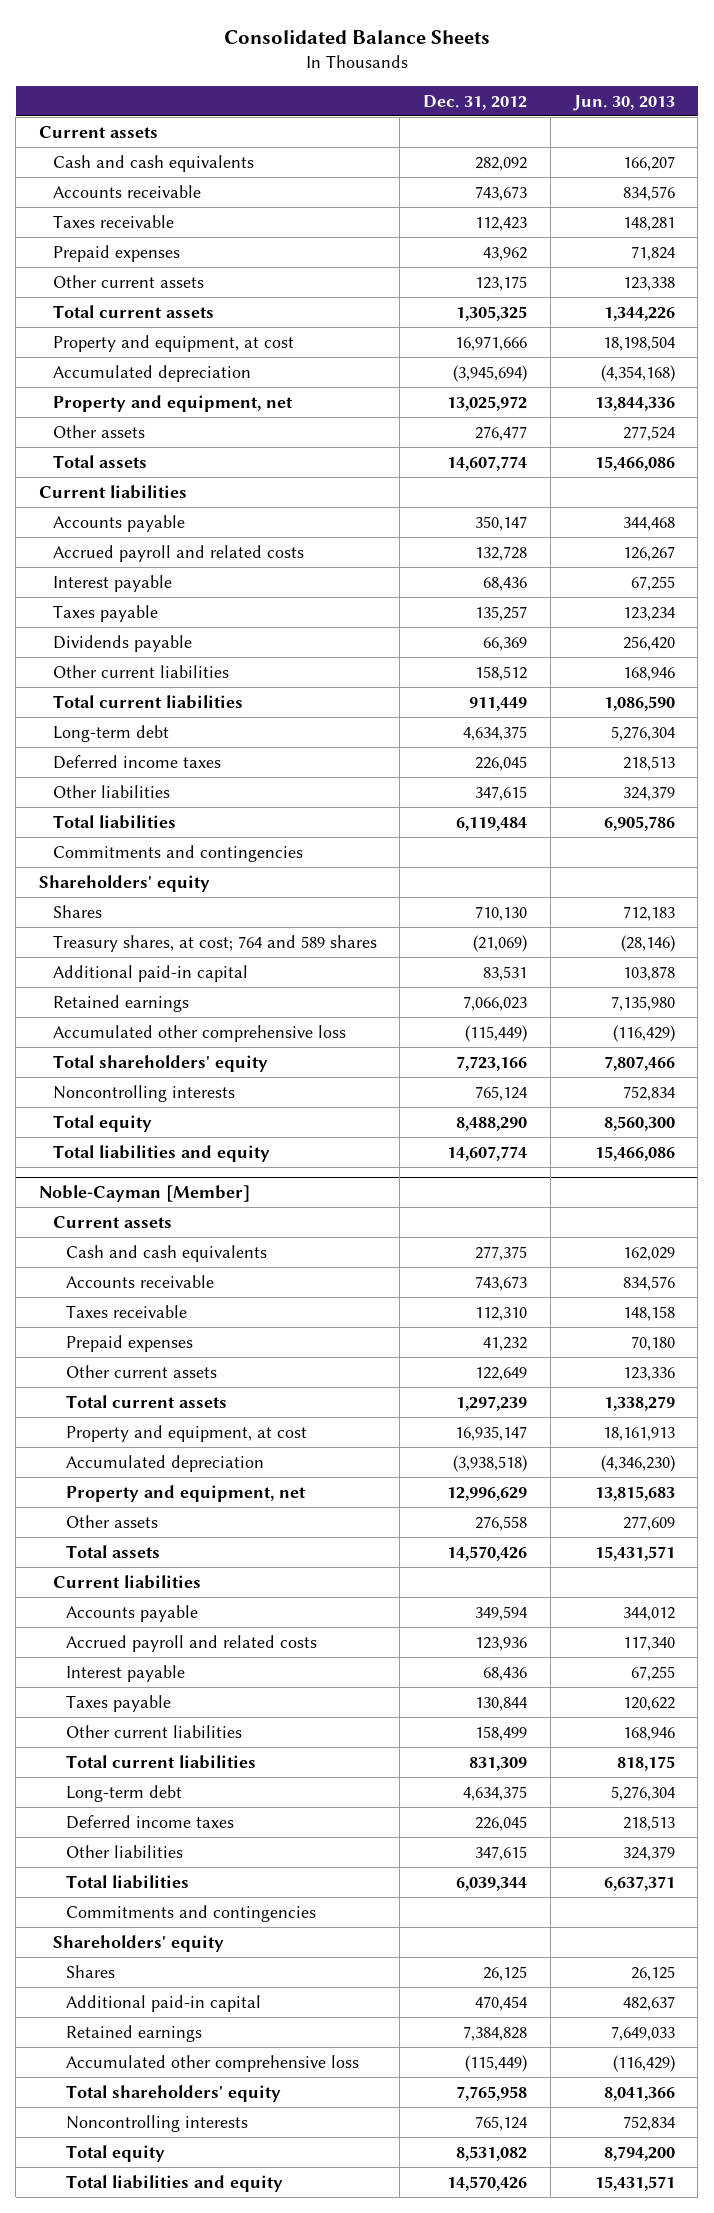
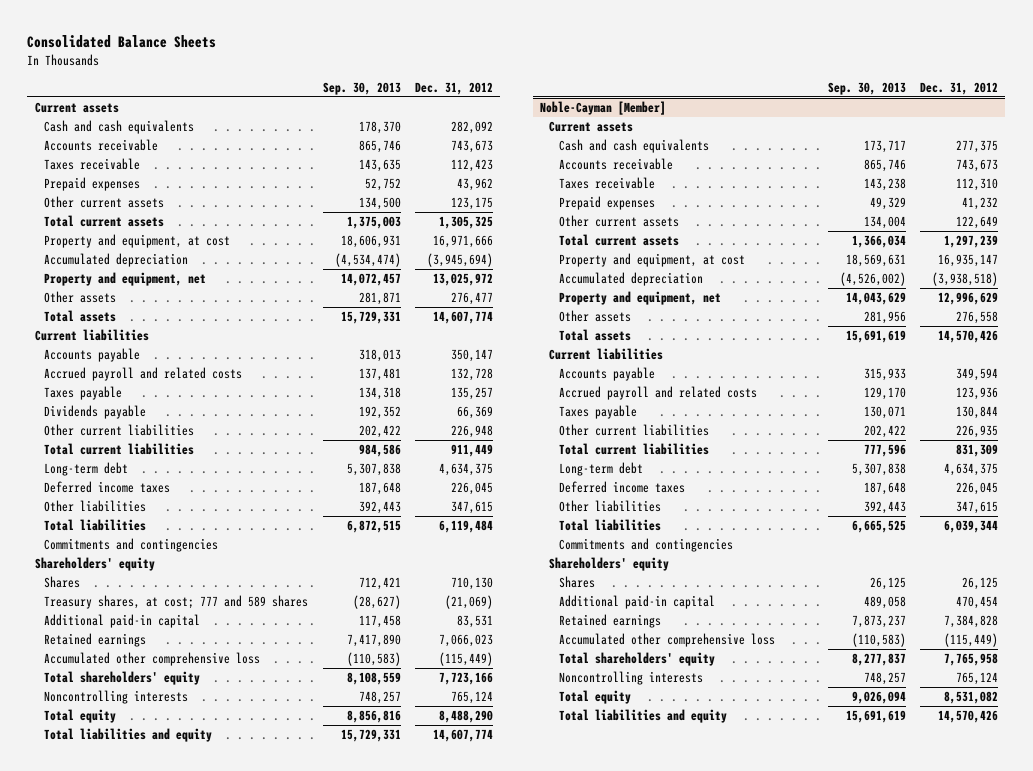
[572,94,675,111] Jun. 30, 2013 -> none
none -> [322,81,401,95] Sep. 30, 2013
[52,574,172,592] Interest payable -> none
[475,665,528,681] 158,512 -> [451,425,494,439] 226,948
[52,934,377,952] Treasury shares, at cost; 764 and 589 shares -> [44,595,309,610] Treasury shares, at cost; 777 and 589 shares
[66,1664,186,1682] Interest payable -> none
[475,1725,528,1741] 158,499 -> [956,425,999,439] 226,935

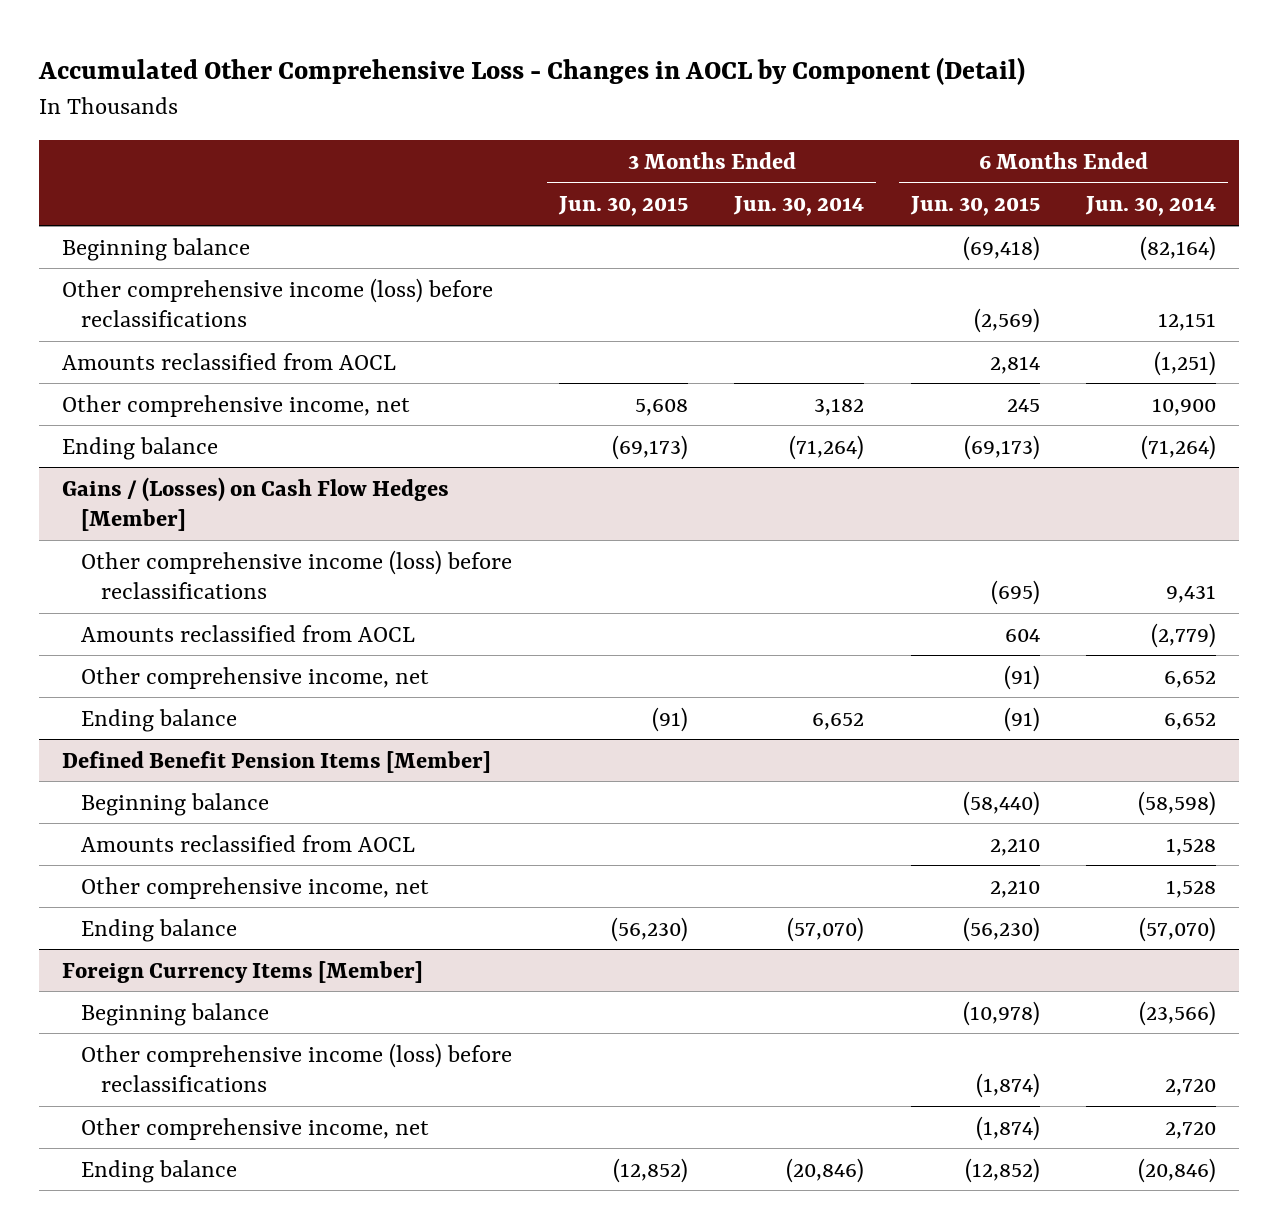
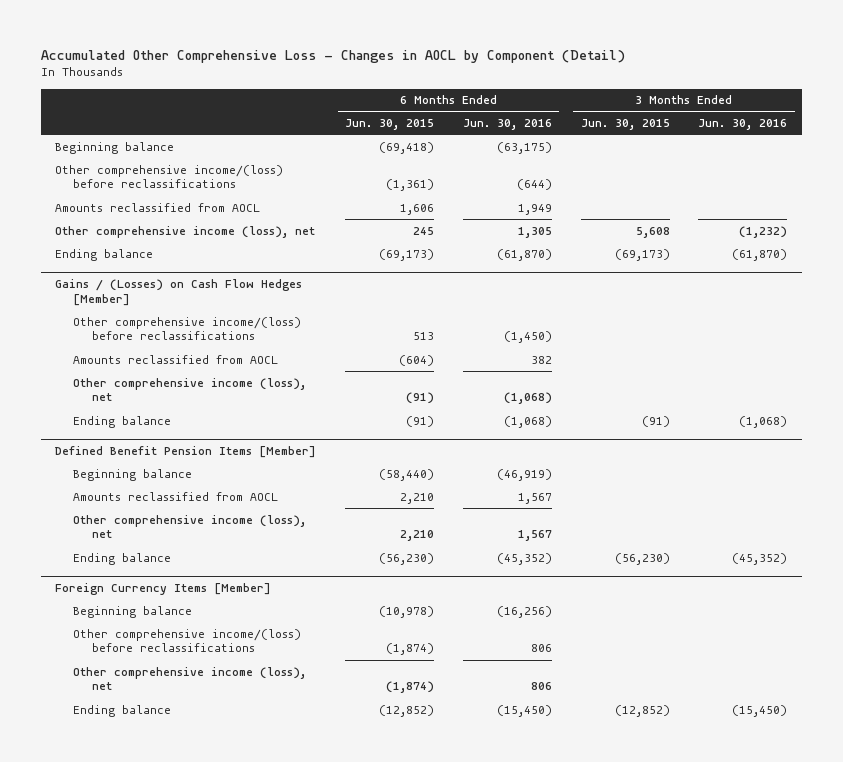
[733,196,865,217] Jun. 30, 2014 -> none
[1085,196,1217,217] Jun. 30, 2014 -> none
none -> [462,119,552,131] Jun. 30, 2016
none -> [698,119,788,131] Jun. 30, 2016
[62,277,494,327] Other comprehensive income (loss) before reclassifications -> [55,164,284,189] Other comprehensive income/(loss) before reclassifications
[973,307,1040,333] (2,569) -> [386,179,435,192] (1,361)
[989,355,1040,374] 2,814 -> [400,203,435,215] 1,606
[62,394,411,417] Other comprehensive income, net -> [55,225,316,238] Other comprehensive income (loss), net
[81,549,513,599] Other comprehensive income (loss) before reclassifications -> [73,316,302,341] Other comprehensive income/(loss) before reclassifications
[990,579,1040,605] (695) -> [413,332,435,341] 513
[1004,628,1040,642] 604 -> [399,354,435,366] (604)
[81,666,430,689] Other comprehensive income, net -> [73,377,307,402] Other comprehensive income (loss), net
[81,876,430,899] Other comprehensive income, net -> [73,514,307,539] Other comprehensive income (loss), net
[81,1042,513,1092] Other comprehensive income (loss) before reclassifications -> [73,628,302,653] Other comprehensive income/(loss) before reclassifications
[81,1117,430,1140] Other comprehensive income, net -> [73,666,307,691] Other comprehensive income (loss), net

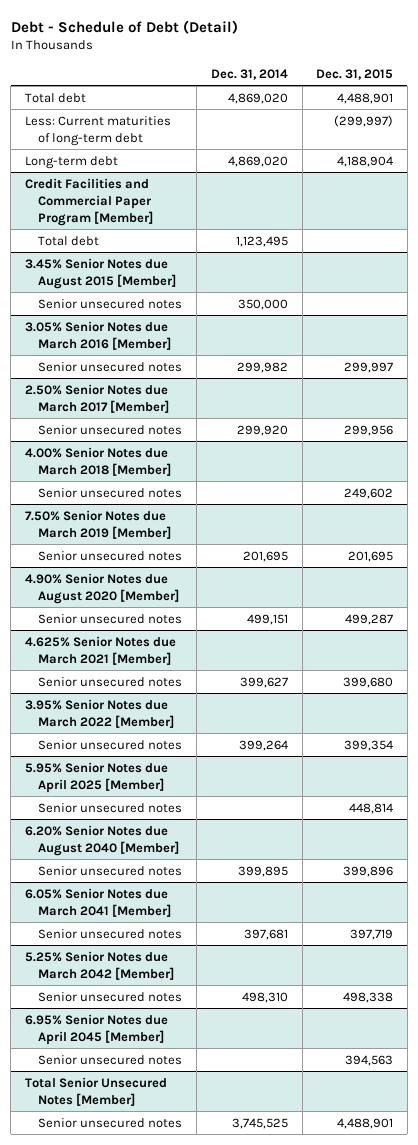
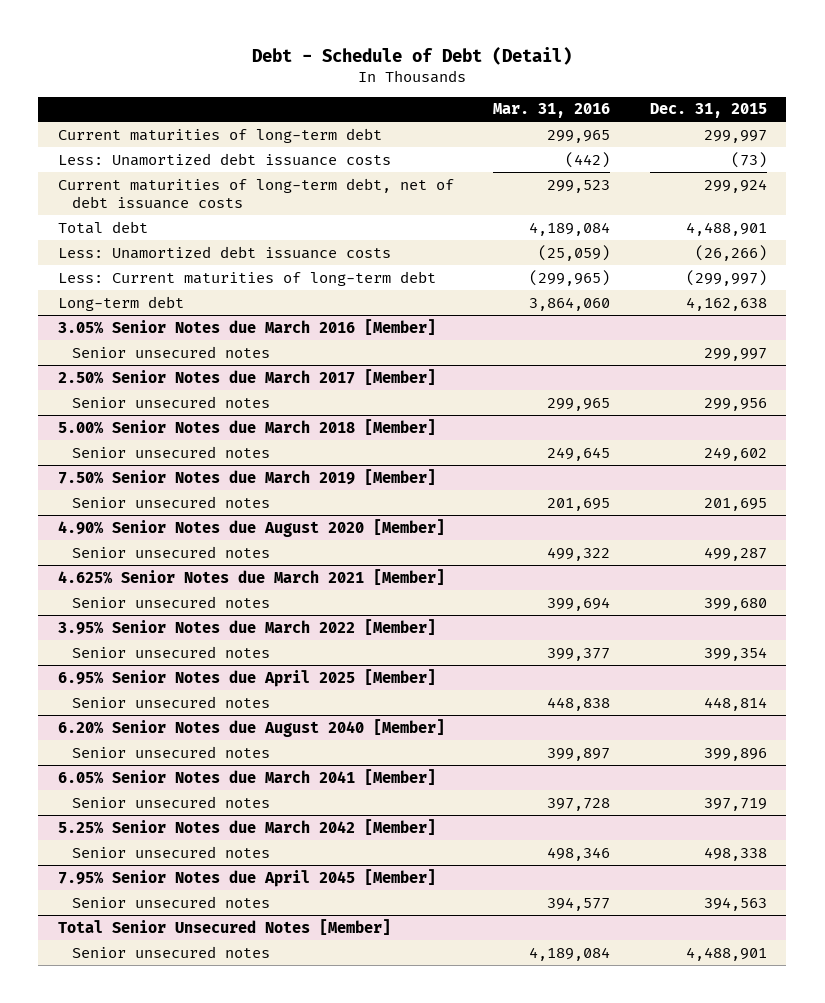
[210,69,288,81] Dec. 31, 2014 -> none
none -> [493,103,611,119] Mar. 31, 2016
none -> [58,127,383,143] Current maturities of long-term debt
none -> [58,152,392,166] Less: Unamortized debt issuance costs
none -> [58,177,455,210] Current maturities of long-term debt, net of debt issuance costs
none -> [58,245,392,259] Less: Unamortized debt issuance costs
[25,177,154,226] Credit Facilities and Commercial Paper Program [Member] -> none
[38,235,100,246] Total debt -> none
[25,257,177,289] 3.45% Senior Notes due August 2015 [Member] -> none
[38,298,183,309] Senior unsecured notes -> none
[337,155,394,167] 4,188,904 -> [685,296,767,311] 4,162,638
[25,446,172,476] 4.00% Senior Notes due March 2018 [Member] -> [58,418,437,435] 5.00% Senior Notes due March 2018 [Member]
[25,761,169,793] 5.95% Senior Notes due April 2025 [Member] -> [58,668,437,687] 6.95% Senior Notes due April 2025 [Member]
[25,1013,169,1045] 6.95% Senior Notes due April 2045 [Member] -> [58,868,437,887] 7.95% Senior Notes due April 2045 [Member]

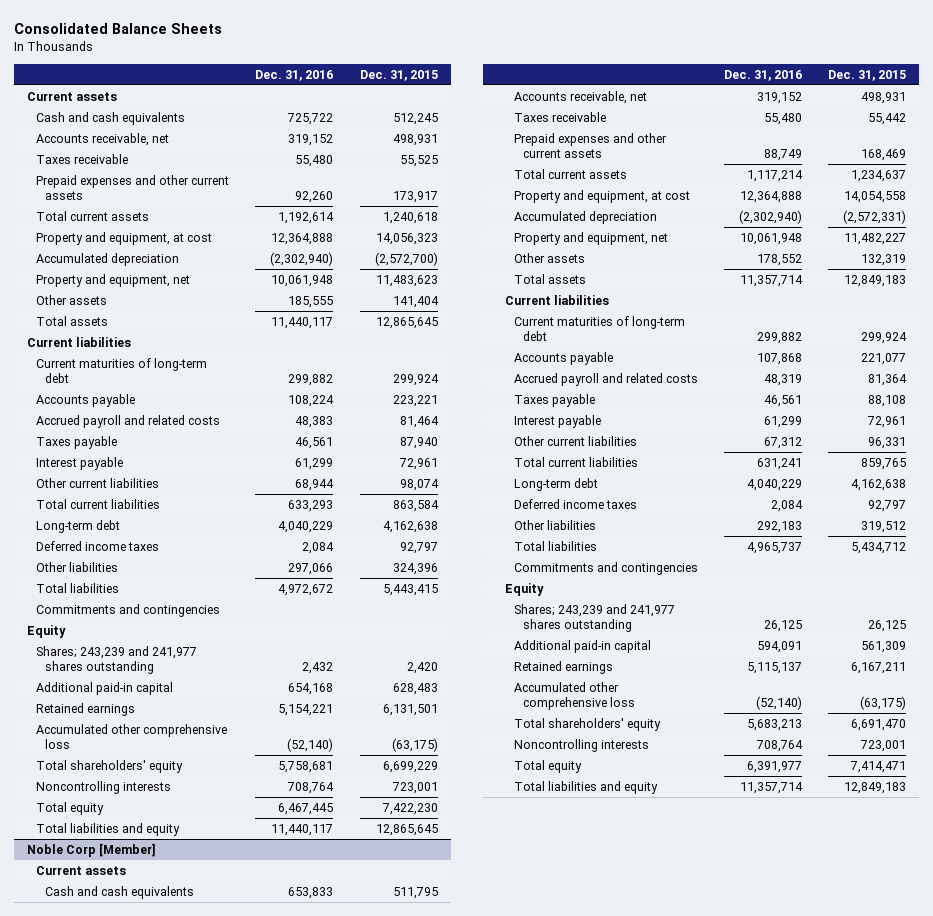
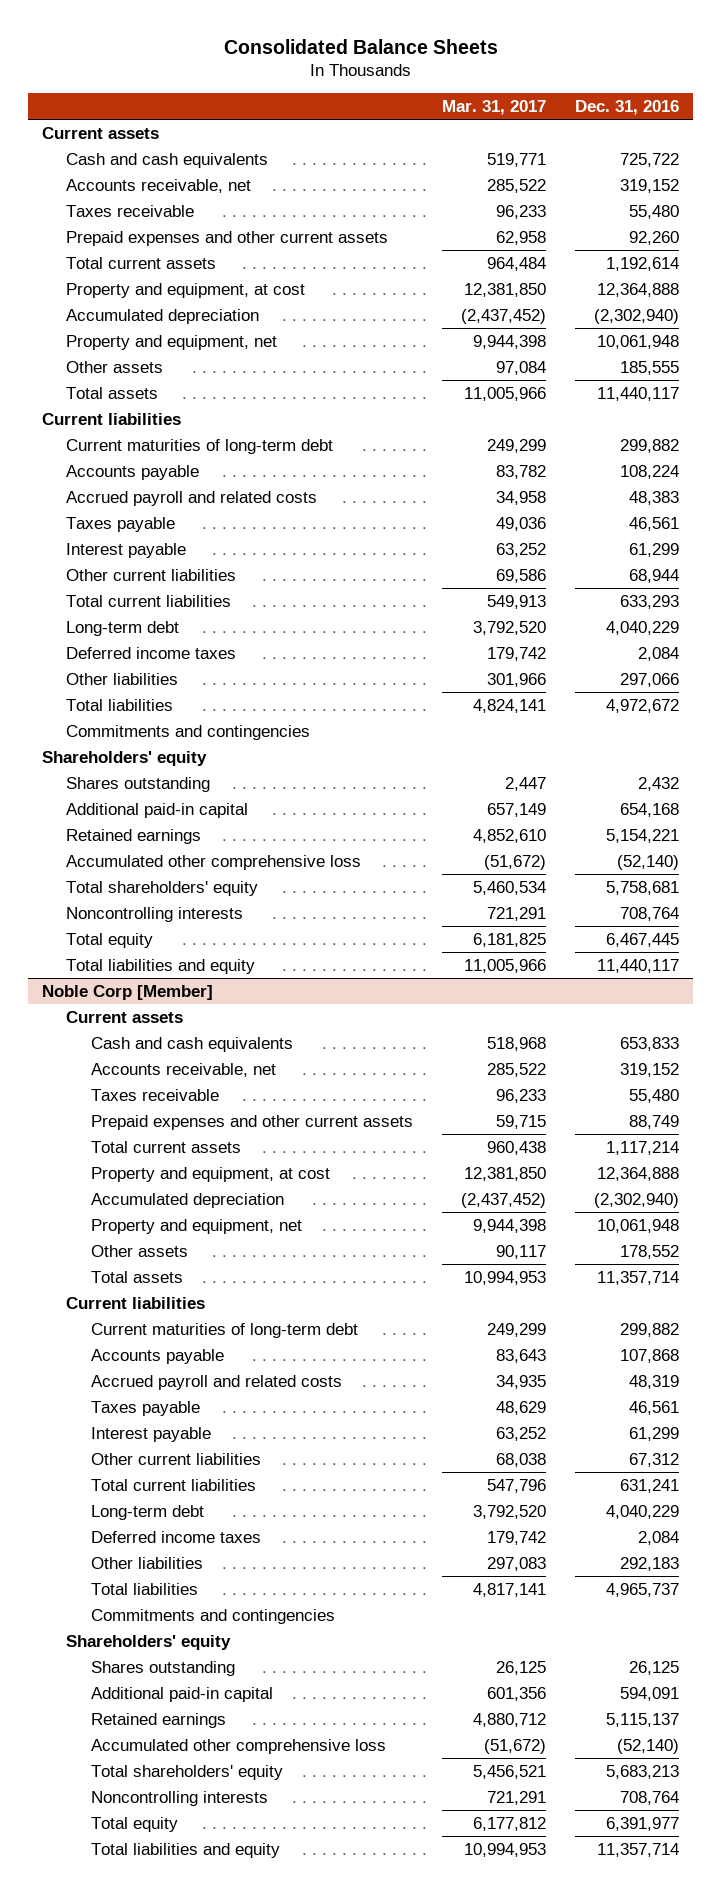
[359,69,438,81] Dec. 31, 2015 -> none
none -> [441,99,546,115] Mar. 31, 2017
[27,625,67,639] Equity -> [42,750,208,766] Shareholders' equity
[36,646,198,674] Shares; 243,239 and 241,977 shares outstanding -> [66,776,211,792] Shares outstanding
[504,583,544,597] Equity -> [66,1634,232,1650] Shareholders' equity
[513,604,675,632] Shares; 243,239 and 241,977 shares outstanding -> [90,1660,235,1676] Shares outstanding

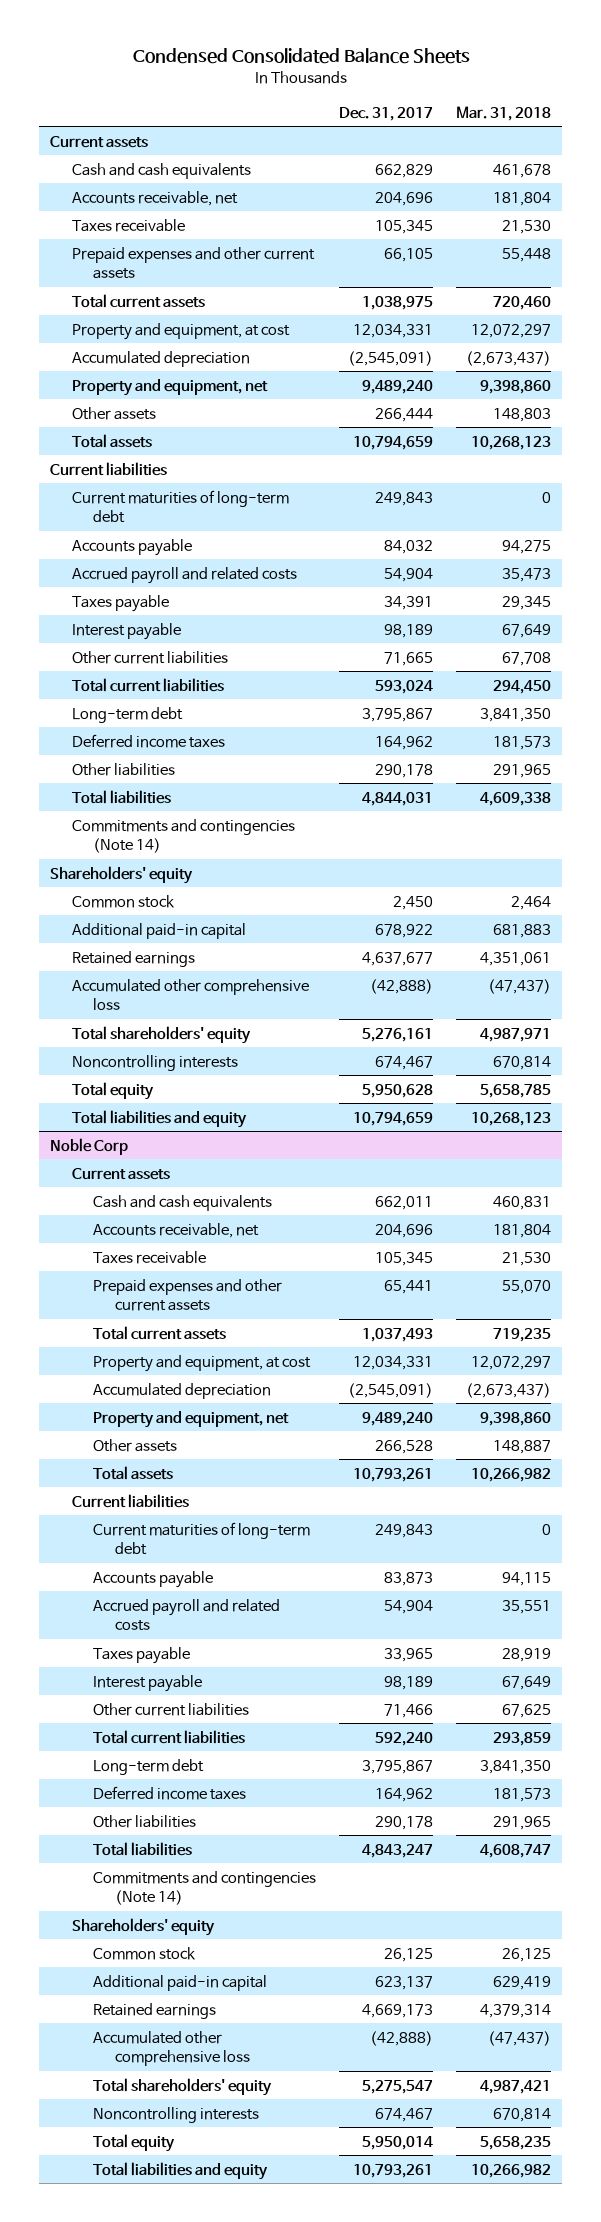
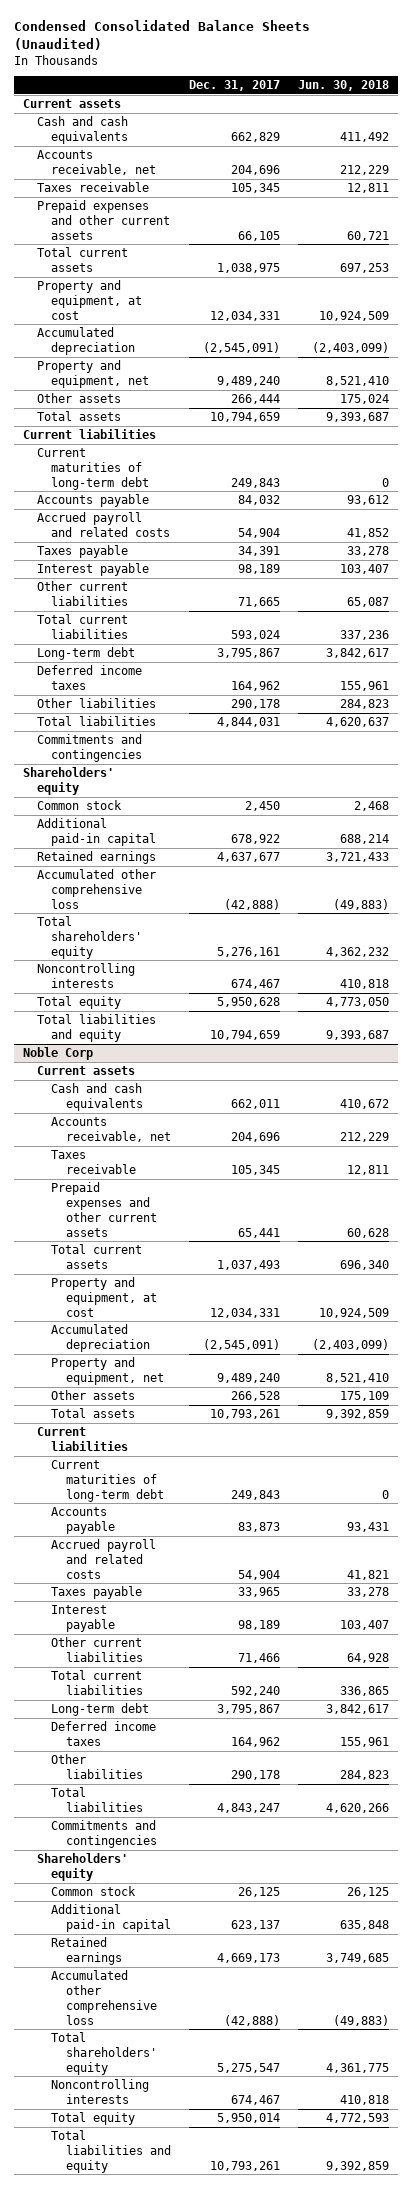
[132,48,470,65] Condensed Consolidated Balance Sheets -> [13,20,310,51] Condensed Consolidated Balance Sheets (Unaudited)
[456,105,552,121] Mar. 31, 2018 -> none
none -> [298,80,390,92] Jun. 30, 2018
[71,818,295,854] Commitments and contingencies (Note 14) -> [37,734,143,762] Commitments and contingencies
[93,1870,317,1906] Commitments and contingencies (Note 14) -> [51,1820,157,1848] Commitments and contingencies

